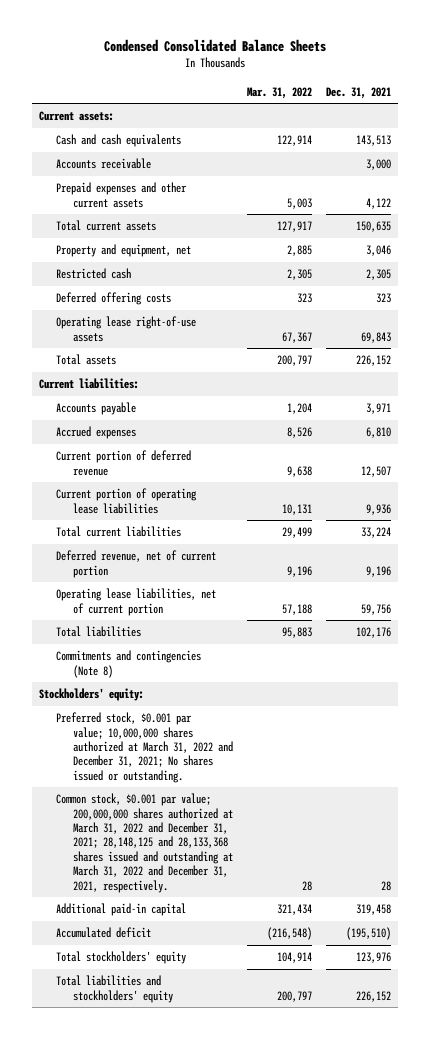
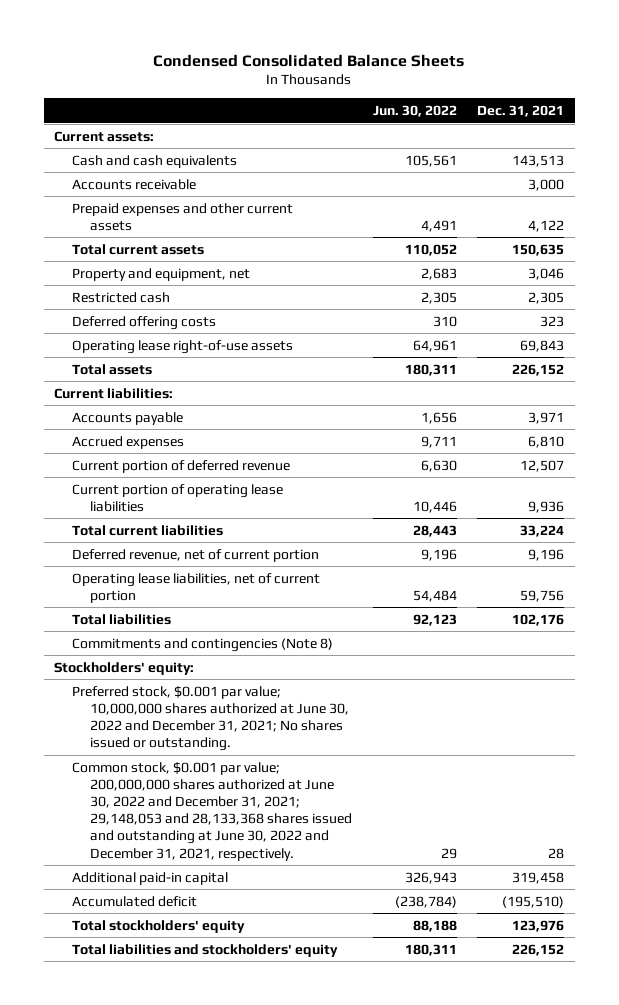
[247,86,313,99] Mar. 31, 2022 -> none
none -> [372,104,457,117] Jun. 30, 2022
[56,712,234,783] Preferred stock, $0.001 par value; 10,000,000 shares authorized at March 31, 2022 and December 31, 2021; No shares issued or outstanding. -> [72,685,349,752] Preferred stock, $0.001 par value; 10,000,000 shares authorized at June 30, 2022 and December 31, 2021; No shares issued or outstanding.
[56,793,234,893] Common stock, $0.001 par value; 200,000,000 shares authorized at March 31, 2022 and December 31, 2021; 28,148,125 and 28,133,368 shares issued and outstanding at March 31, 2022 and December 31, 2021, respectively. -> [72,761,352,861] Common stock, $0.001 par value; 200,000,000 shares authorized at June 30, 2022 and December 31, 2021; 29,148,053 and 28,133,368 shares issued and outstanding at June 30, 2022 and December 31, 2021, respectively.

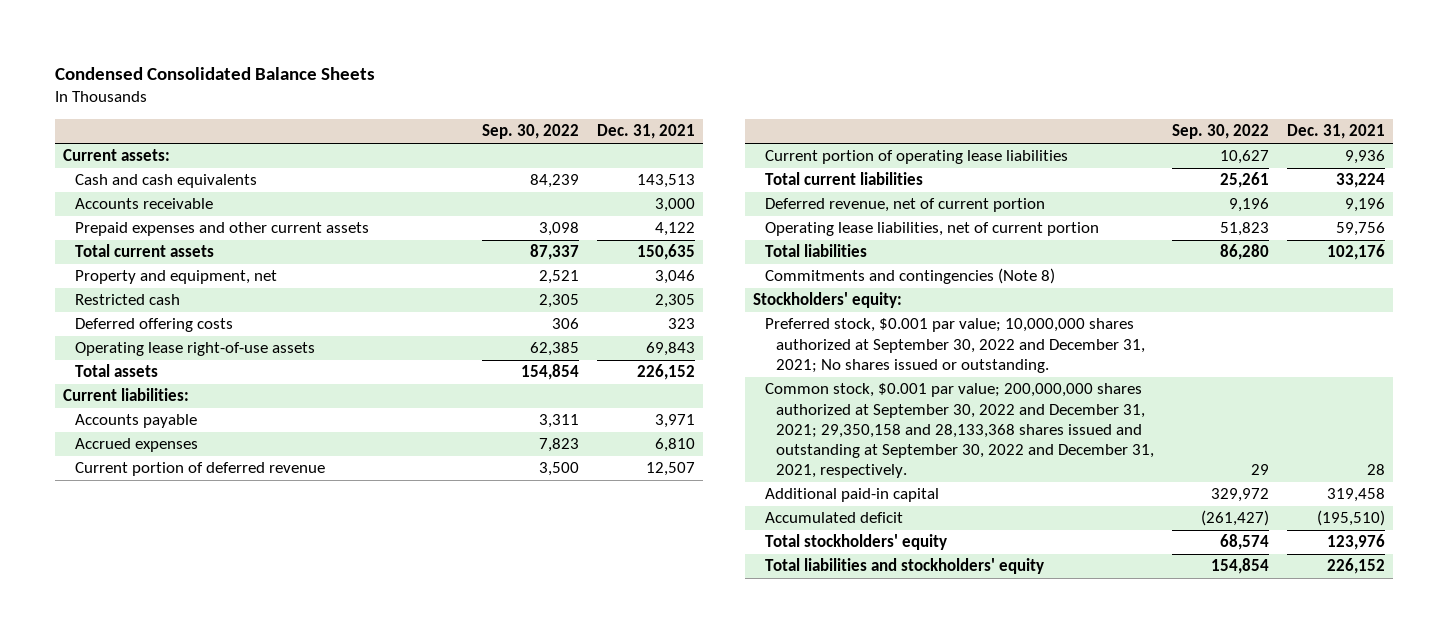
[372,104,457,117] Jun. 30, 2022 -> none
none -> [482,124,580,140] Sep. 30, 2022
[72,685,349,752] Preferred stock, $0.001 par value; 10,000,000 shares authorized at June 30, 2022 and December 31, 2021; No shares issued or outstanding. -> [764,318,1146,373] Preferred stock, $0.001 par value; 10,000,000 shares authorized at September 30, 2022 and December 31, 2021; No shares issued or outstanding.
[72,761,352,861] Common stock, $0.001 par value; 200,000,000 shares authorized at June 30, 2022 and December 31, 2021; 29,148,053 and 28,133,368 shares issued and outstanding at June 30, 2022 and December 31, 2021, respectively. -> [764,383,1155,479] Common stock, $0.001 par value; 200,000,000 shares authorized at September 30, 2022 and December 31, 2021; 29,350,158 and 28,133,368 shares issued and outstanding at September 30, 2022 and December 31, 2021, respectively.

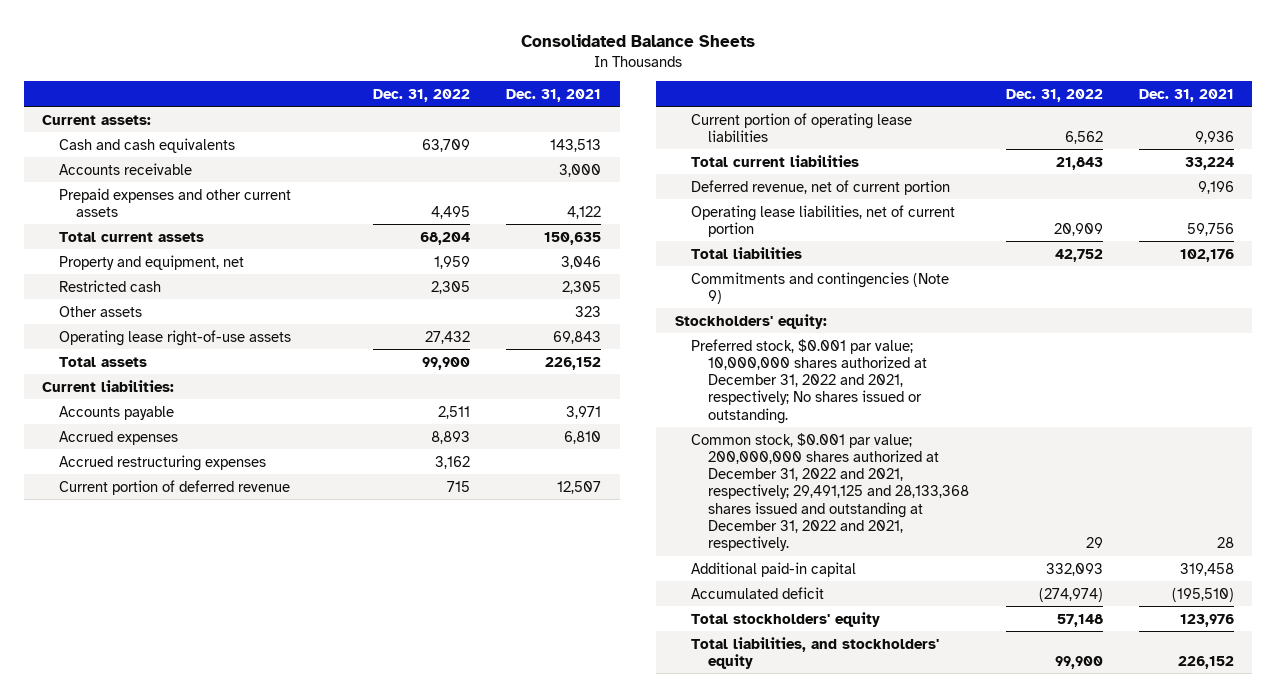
[54,67,375,81] Condensed Consolidated Balance Sheets -> [521,33,756,47] Consolidated Balance Sheets
[482,124,580,140] Sep. 30, 2022 -> none
none -> [373,88,471,102] Dec. 31, 2022
[75,318,234,333] Deferred offering costs -> [58,305,142,317] Other assets
none -> [58,454,266,471] Accrued restructuring expenses
[764,268,1055,285] Commitments and contingencies (Note 8) -> [691,271,950,304] Commitments and contingencies (Note 9)
[764,318,1146,373] Preferred stock, $0.001 par value; 10,000,000 shares authorized at September 30, 2022 and December 31, 2021; No shares issued or outstanding. -> [691,338,928,424] Preferred stock, $0.001 par value; 10,000,000 shares authorized at December 31, 2022 and 2021, respectively; No shares issued or outstanding.
[764,383,1155,479] Common stock, $0.001 par value; 200,000,000 shares authorized at September 30, 2022 and December 31, 2021; 29,350,158 and 28,133,368 shares issued and outstanding at September 30, 2022 and December 31, 2021, respectively. -> [691,432,970,552] Common stock, $0.001 par value; 200,000,000 shares authorized at December 31, 2022 and 2021, respectively; 29,491,125 and 28,133,368 shares issued and outstanding at December 31, 2022 and 2021, respectively.
[764,558,1044,575] Total liabilities and stockholders' equity -> [691,636,940,669] Total liabilities, and stockholders' equity

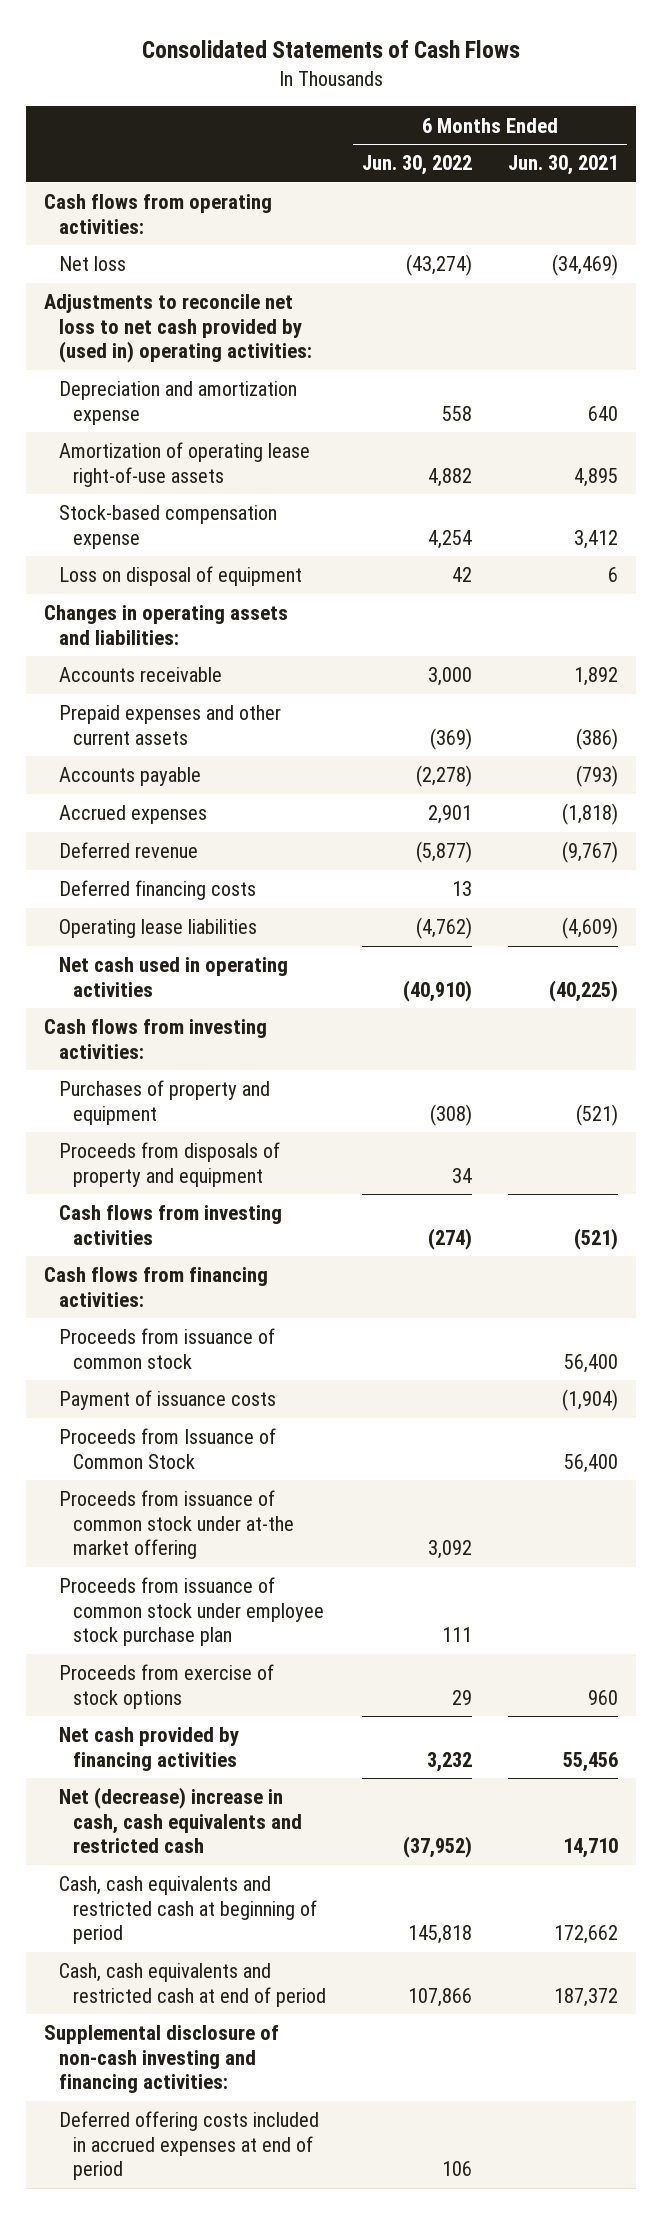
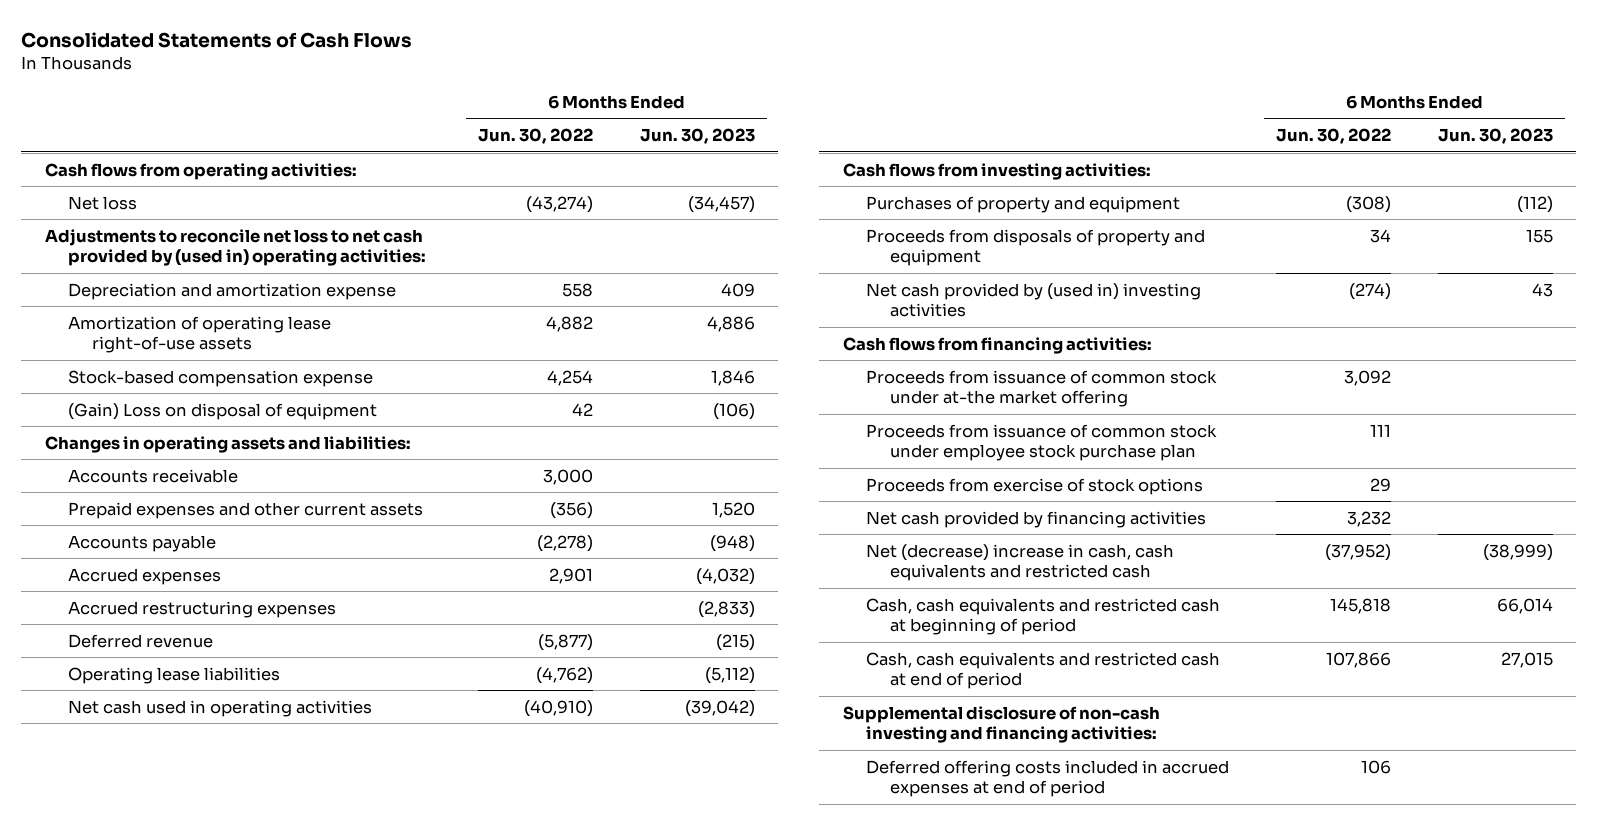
[507,155,618,176] Jun. 30, 2021 -> none
none -> [639,127,755,144] Jun. 30, 2023
[58,566,302,587] Loss on disposal of equipment -> [68,402,378,420] (Gain) Loss on disposal of equipment
[430,727,473,750] (369) -> [550,501,594,519] (356)
none -> [68,600,337,618] Accrued restructuring expenses
[58,880,256,901] Deferred financing costs -> none
[58,1205,282,1245] Cash flows from investing activities -> [866,282,1202,317] Net cash provided by (used in) investing activities
[58,1328,275,1369] Proceeds from issuance of common stock -> none
[58,1390,276,1411] Payment of issuance costs -> none
[58,1428,276,1469] Proceeds from Issuance of Common Stock -> none

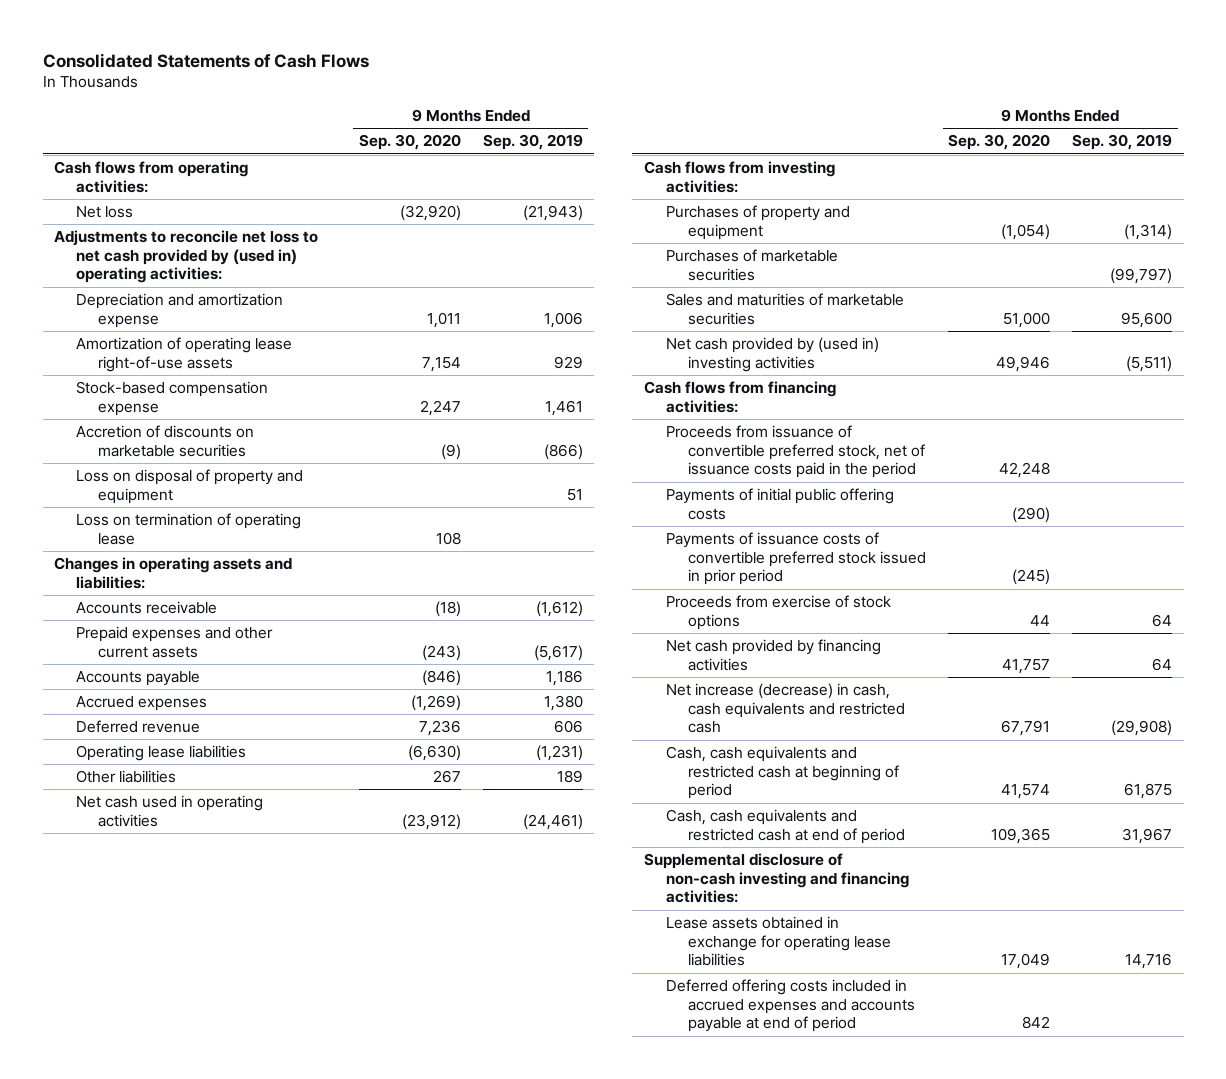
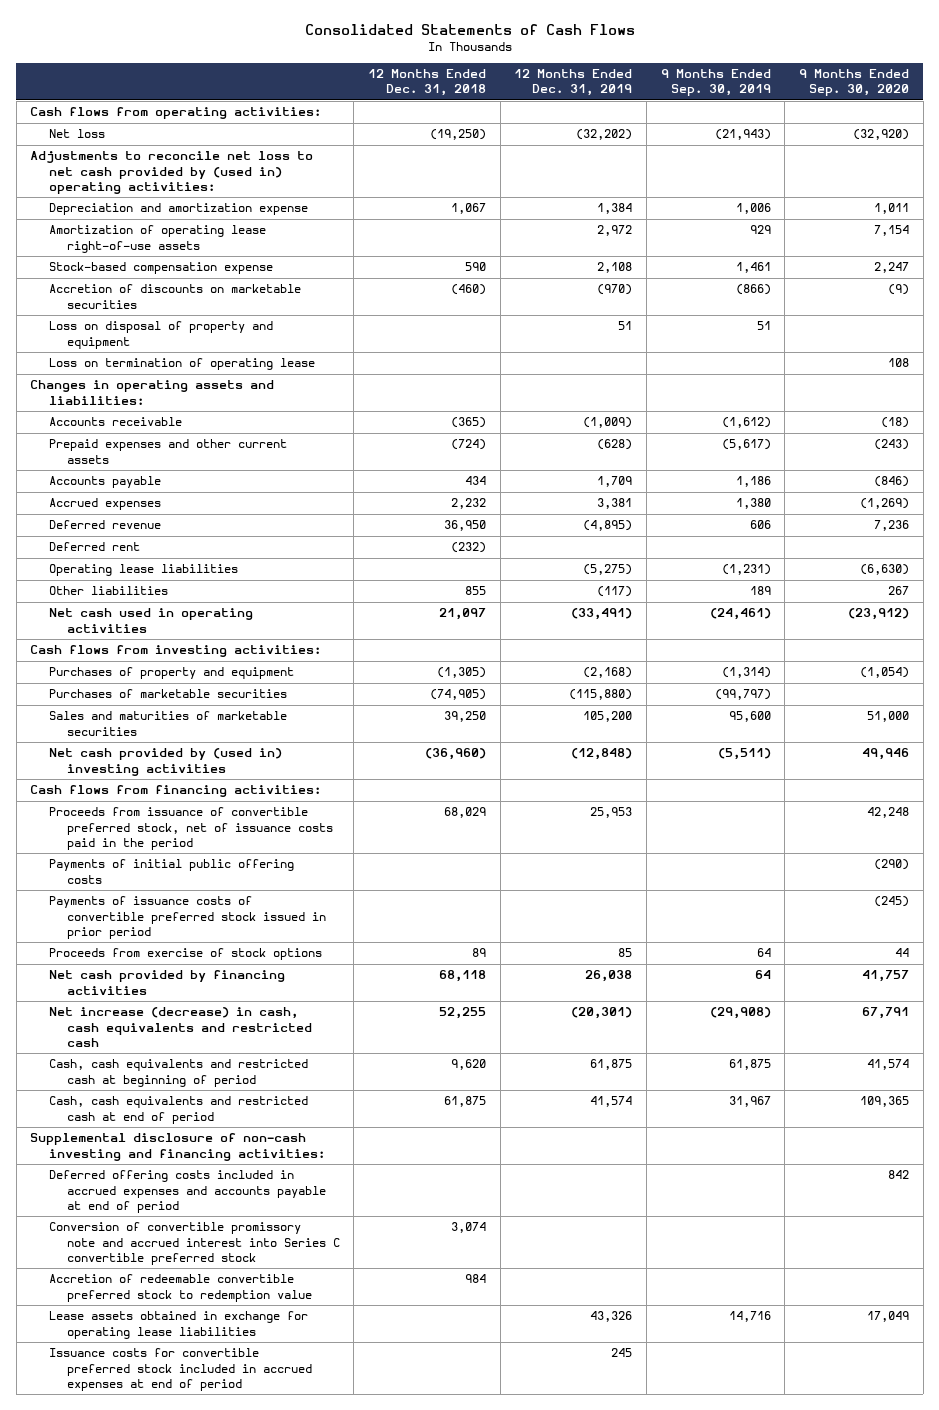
none -> [367,68,486,97] 12 Months Ended Dec. 31, 2018
none -> [514,68,633,97] 12 Months Ended Dec. 31, 2019
none -> [48,542,140,552] Deferred rent
none -> [48,1222,340,1266] Conversion of convertible promissory note and accrued interest into Series C convertible preferred stock
none -> [48,1274,312,1302] Accretion of redeemable convertible preferred stock to redemption value
[665,916,891,967] Lease assets obtained in exchange for operating lease liabilities -> [48,1311,308,1339] Lease assets obtained in exchange for operating lease liabilities
none -> [48,1348,312,1392] Issuance costs for convertible preferred stock included in accrued expenses at end of period

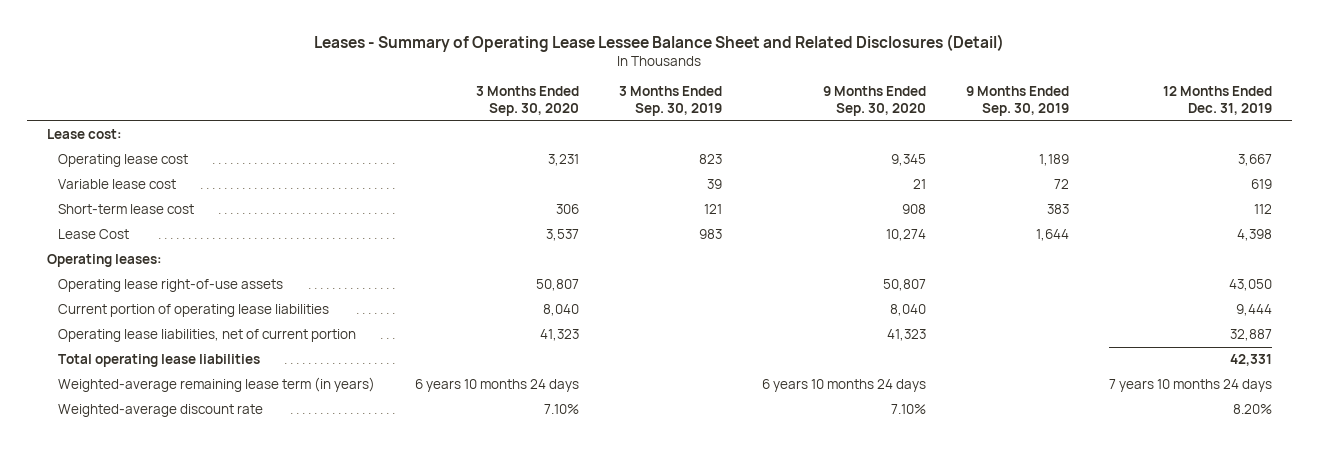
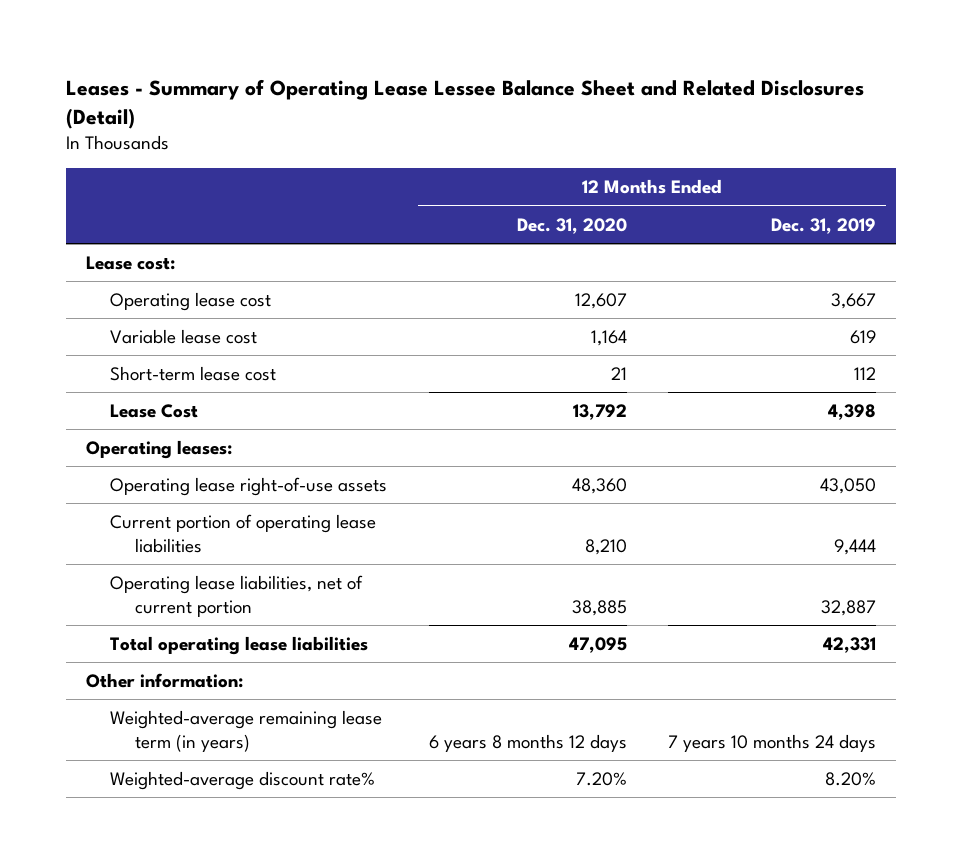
[476,86,580,117] 3 Months Ended Sep. 30, 2020 -> none
[619,86,723,117] 3 Months Ended Sep. 30, 2019 -> none
[823,86,927,117] 9 Months Ended Sep. 30, 2020 -> none
[965,86,1069,117] 9 Months Ended Sep. 30, 2019 -> none
none -> [516,217,627,234] Dec. 31, 2020
none -> [86,672,244,688] Other information:
[58,404,264,418] Weighted-average discount rate -> [110,770,376,790] Weighted-average discount rate%

